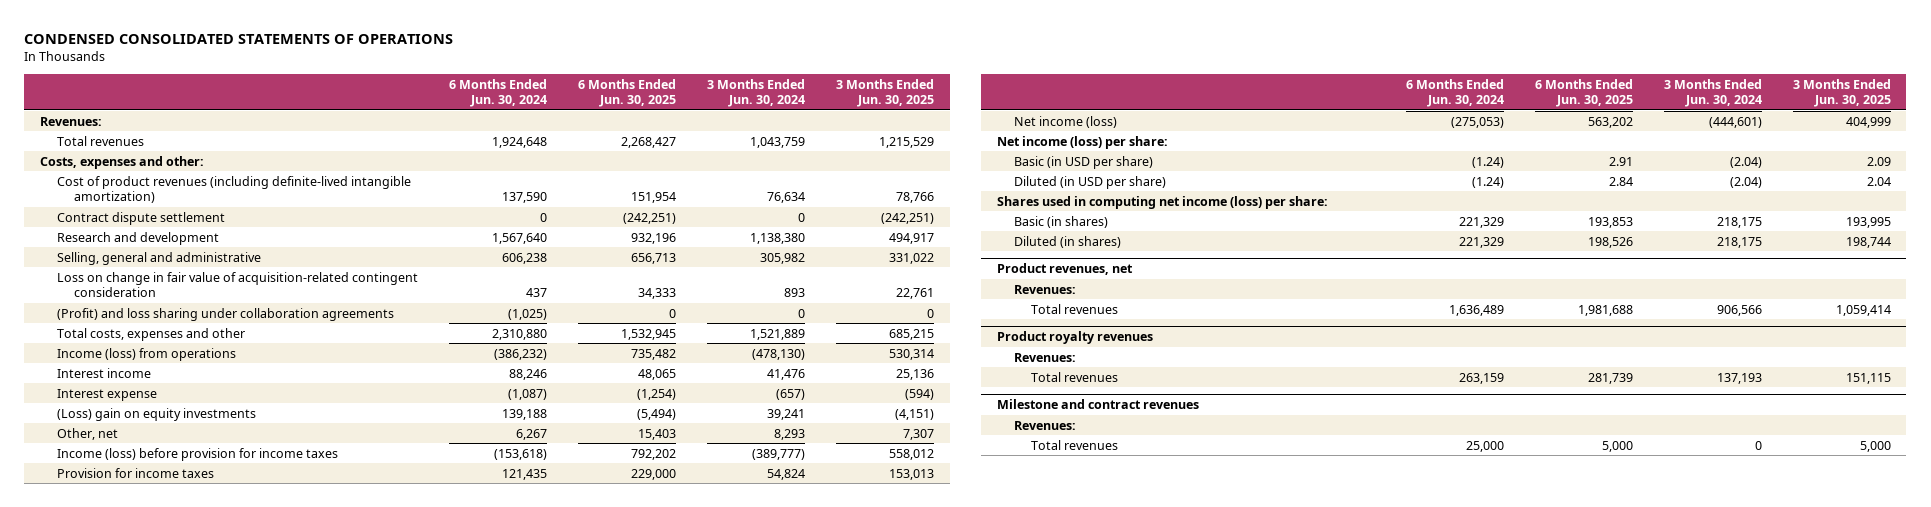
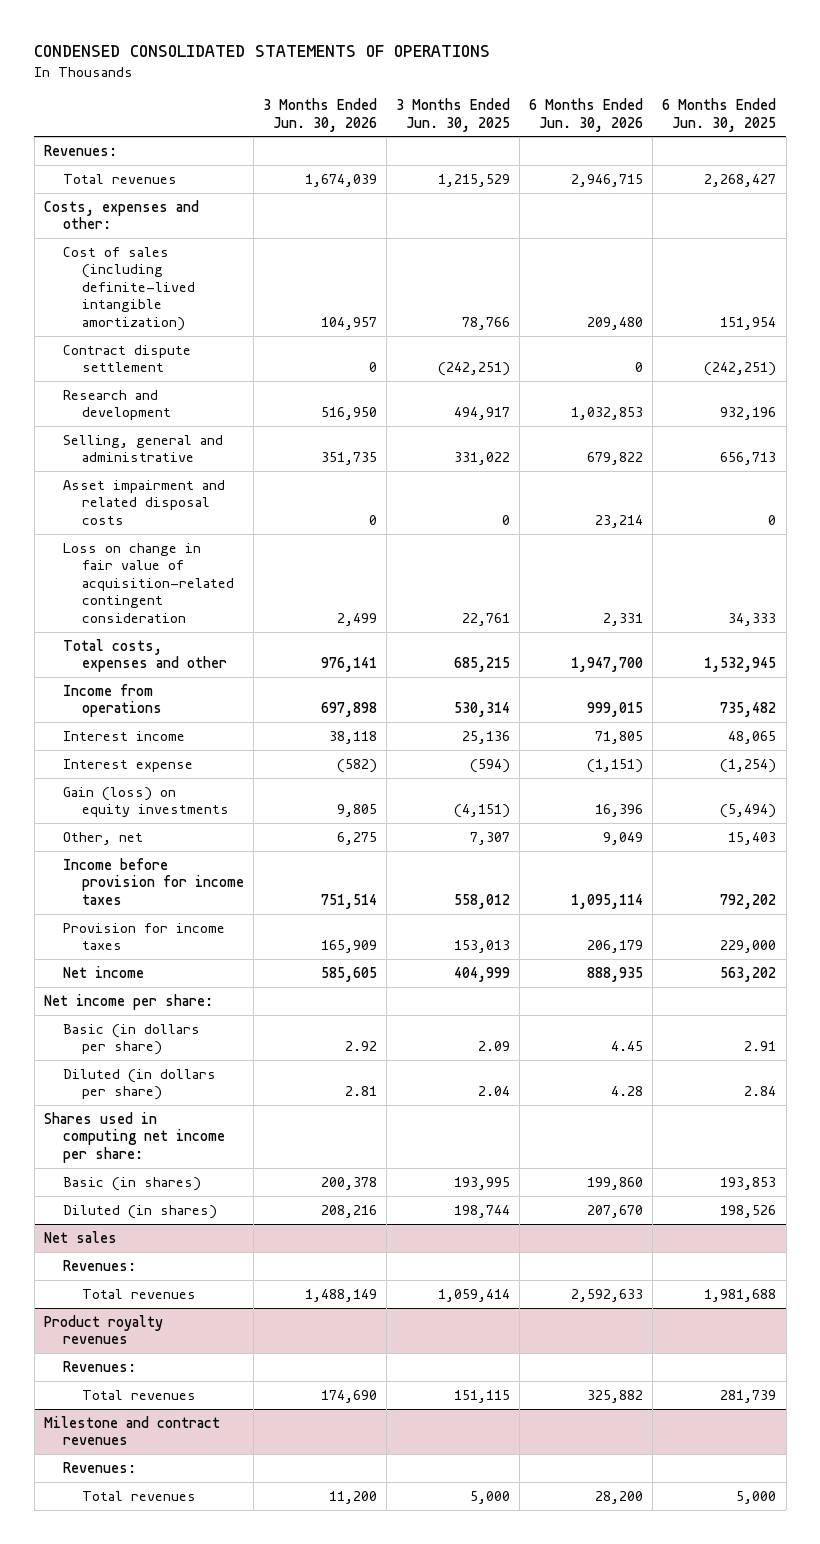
[449,78,548,108] 6 Months Ended Jun. 30, 2024 -> none
[707,78,806,108] 3 Months Ended Jun. 30, 2024 -> none
none -> [263,98,378,132] 3 Months Ended Jun. 30, 2026
none -> [529,98,644,132] 6 Months Ended Jun. 30, 2026
[57,175,412,204] Cost of product revenues (including definite-lived intangible amortization) -> [62,246,195,331] Cost of sales (including definite-lived intangible amortization)
none -> [62,479,225,525] Asset impairment and related disposal costs
[57,307,395,321] (Profit) and loss sharing under collaboration agreements -> none
[57,347,237,361] Income (loss) from operations -> [62,683,162,718] Income from operations
[57,407,257,421] (Loss) gain on equity investments -> [62,786,229,818] Gain (loss) on equity investments
[57,447,339,461] Income (loss) before provision for income taxes -> [62,857,244,905] Income before provision for income taxes
[1013,115,1117,128] Net income (loss) -> [62,965,144,978] Net income
[996,135,1168,149] Net income (loss) per share: -> [43,993,213,1010] Net income per share:
[1013,155,1153,169] Basic (in USD per share) -> [62,1023,200,1056] Basic (in dollars per share)
[1013,175,1166,189] Diluted (in USD per share) -> [62,1068,216,1101] Diluted (in dollars per share)
[996,195,1328,209] Shares used in computing net income (loss) per share: -> [43,1111,225,1163] Shares used in computing net income per share:
[996,263,1133,276] Product revenues, net -> [43,1230,117,1243] Net sales

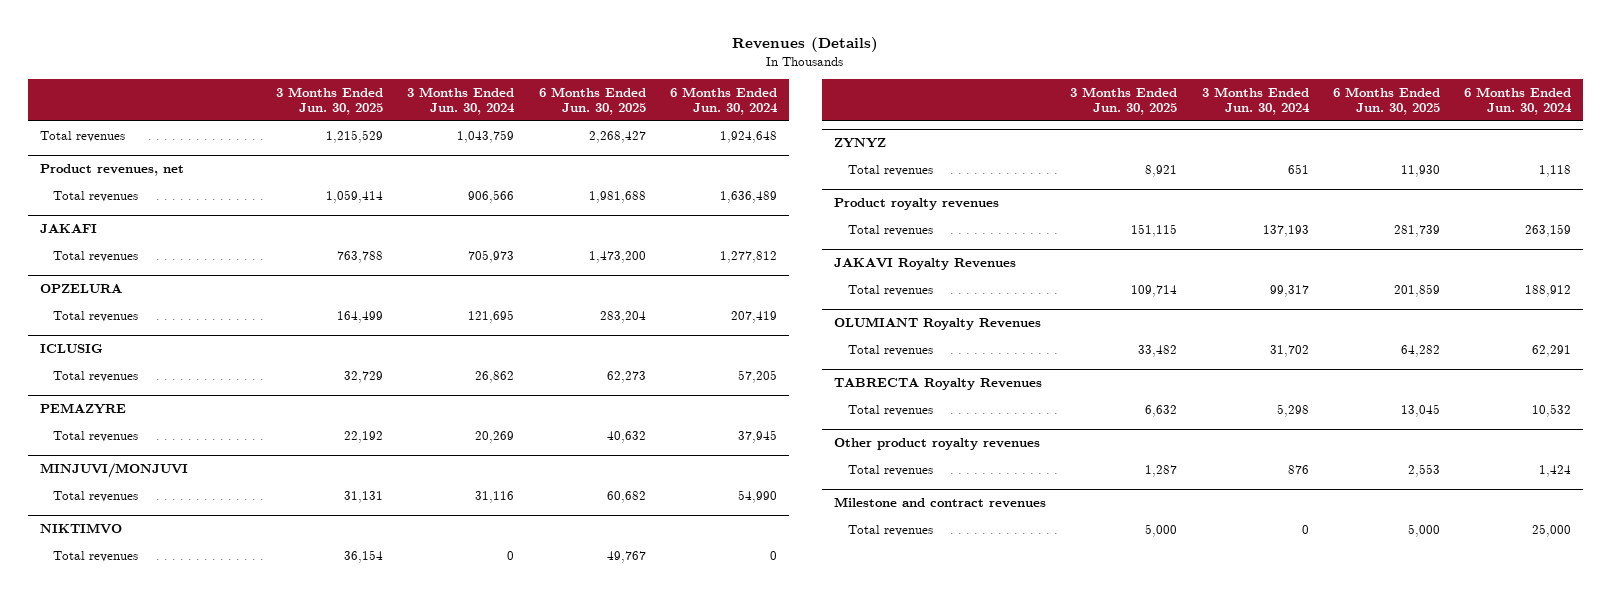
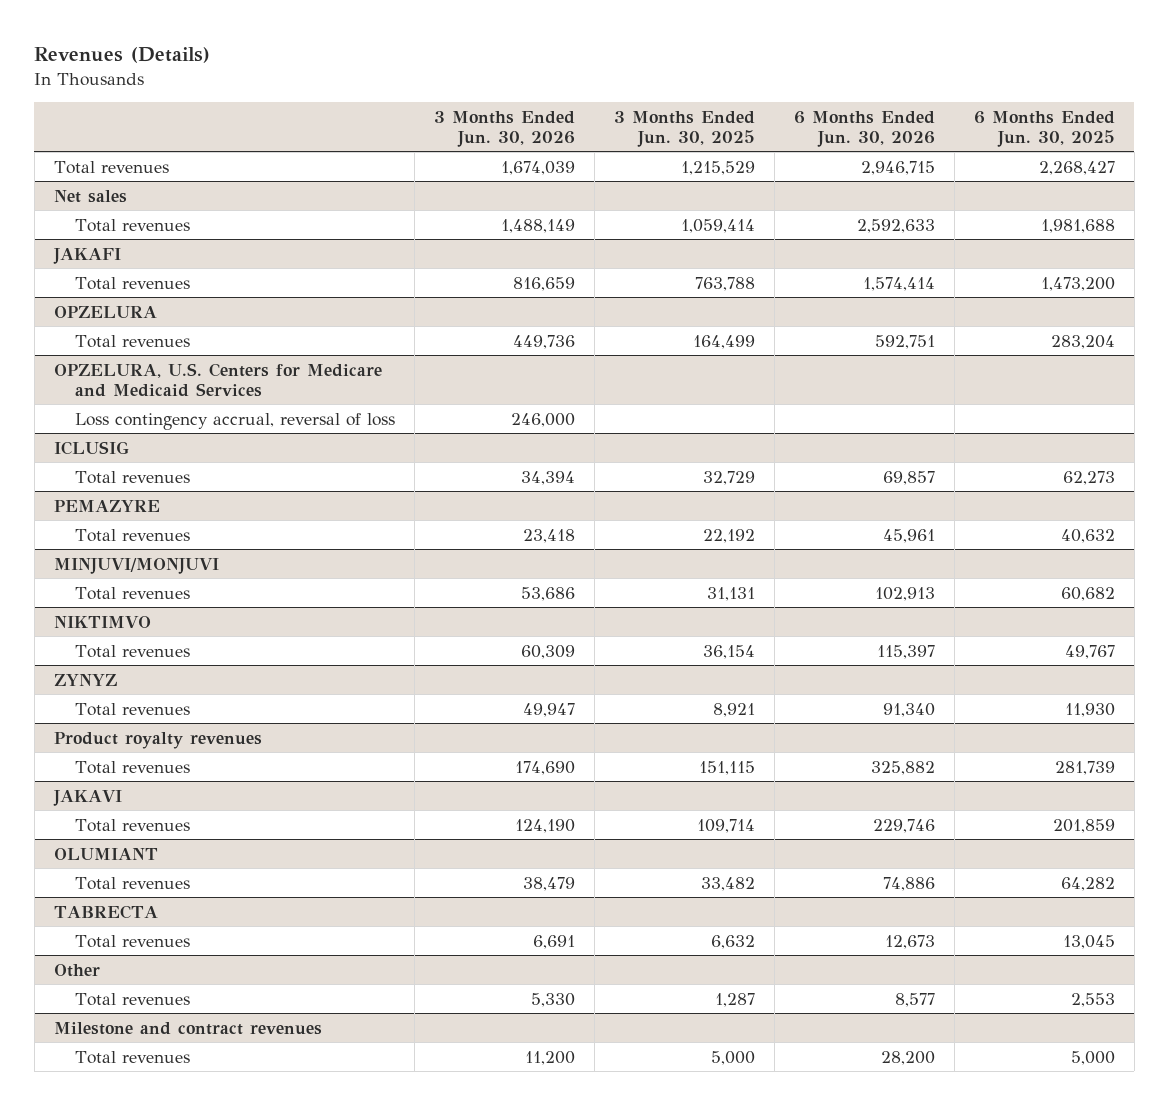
[407,86,516,116] 3 Months Ended Jun. 30, 2024 -> none
[669,86,778,116] 6 Months Ended Jun. 30, 2024 -> none
none -> [434,110,576,147] 3 Months Ended Jun. 30, 2026
none -> [794,110,936,147] 6 Months Ended Jun. 30, 2026
[39,164,184,177] Product revenues, net -> [53,189,127,203] Net sales
none -> [53,362,382,397] OPZELURA, U.S. Centers for Medicare and Medicaid Services
none -> [75,412,396,430] Loss contingency accrual, reversal of loss
[834,258,1017,271] JAKAVI Royalty Revenues -> [52,789,122,806] JAKAVI
[834,317,1042,331] OLUMIANT Royalty Revenues -> [53,847,158,860] OLUMIANT
[834,378,1043,391] TABRECTA Royalty Revenues -> [53,904,158,919] TABRECTA
[834,438,1041,451] Other product royalty revenues -> [53,963,100,977] Other

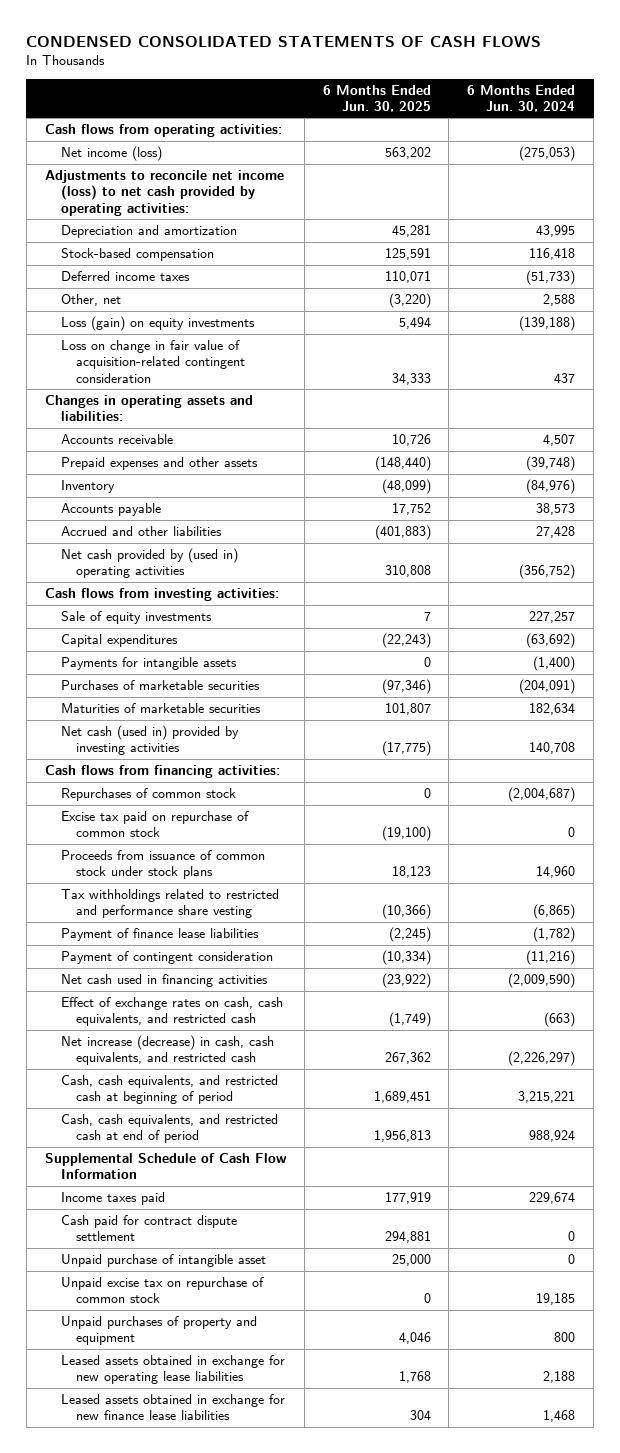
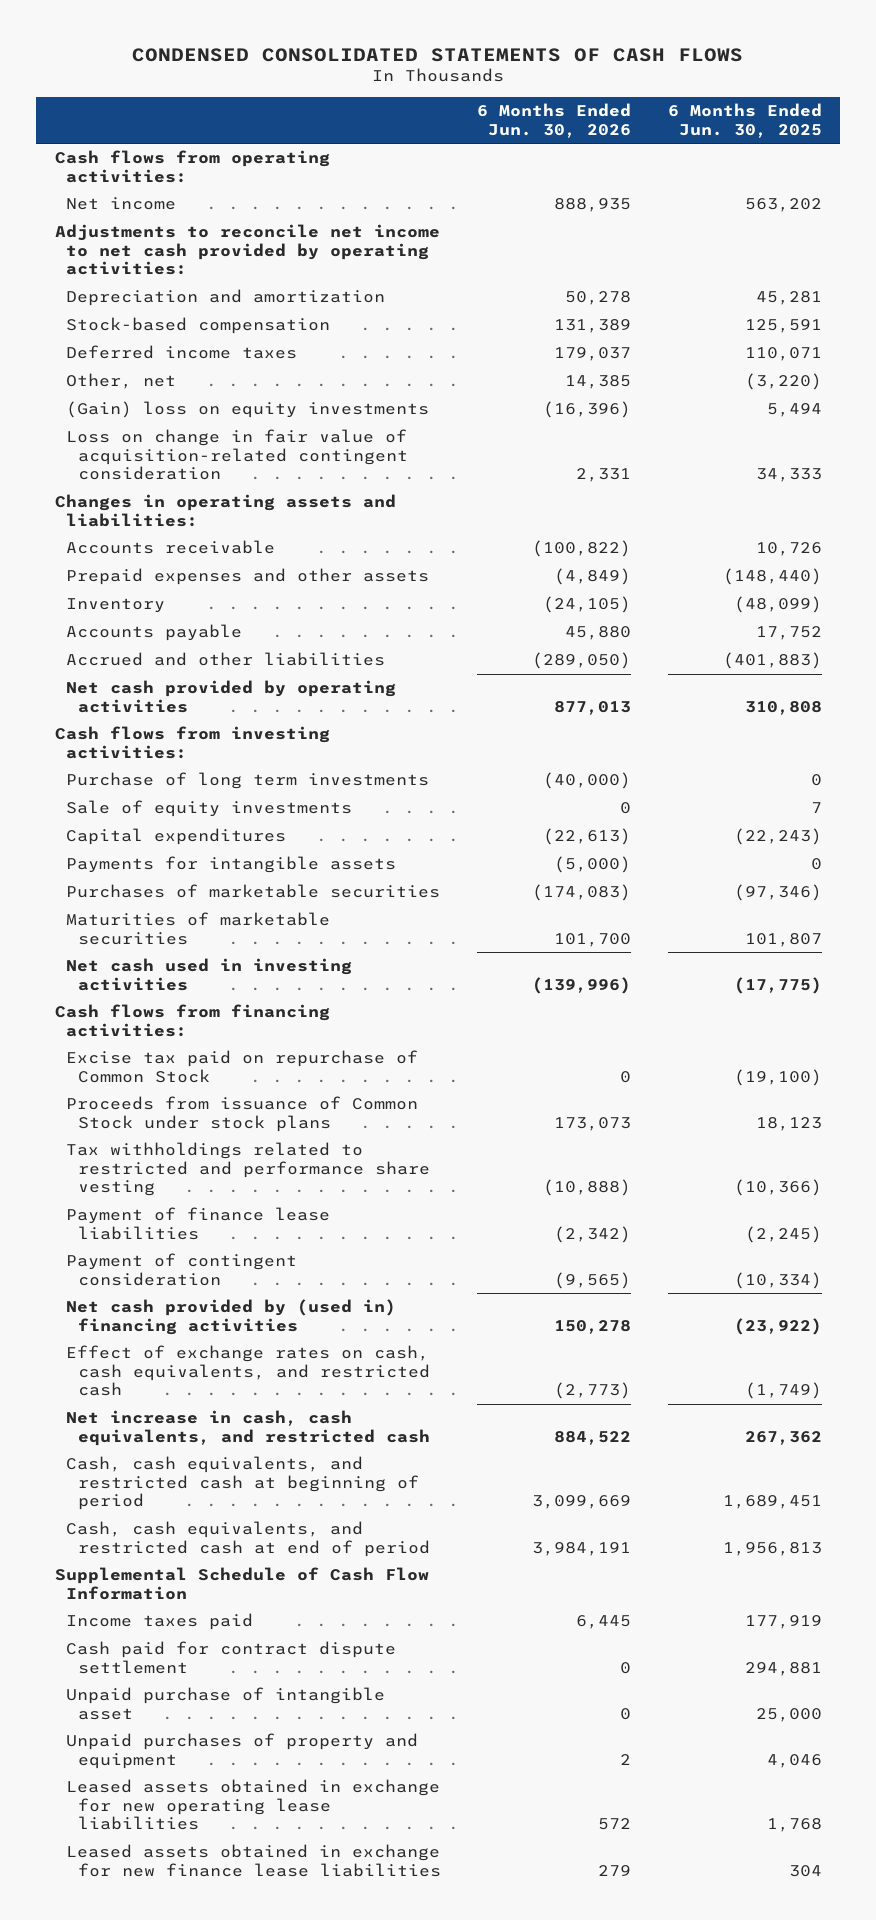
[467,84,576,112] 6 Months Ended Jun. 30, 2024 -> none
none -> [477,103,632,138] 6 Months Ended Jun. 30, 2026
[60,145,162,161] Net income (loss) -> [66,197,177,211] Net income
[44,169,284,216] Adjustments to reconcile net income (loss) to net cash provided by operating activities: -> [54,224,440,276] Adjustments to reconcile net income to net cash provided by operating activities:
[60,315,255,331] Loss (gain) on equity investments -> [66,401,430,419] (Gain) loss on equity investments
[60,547,238,579] Net cash provided by (used in) operating activities -> [66,680,397,713] Net cash provided by operating activities
none -> [66,772,430,790] Purchase of long term investments
[60,724,239,756] Net cash (used in) provided by investing activities -> [66,958,353,991] Net cash used in investing activities
[60,787,236,801] Repurchases of common stock -> none
[60,810,249,838] Excise tax paid on repurchase of common stock -> [66,1050,419,1083] Excise tax paid on repurchase of Common Stock
[60,849,265,880] Proceeds from issuance of common stock under stock plans -> [66,1096,419,1132] Proceeds from issuance of Common Stock under stock plans
[60,973,268,987] Net cash used in financing activities -> [66,1299,397,1335] Net cash provided by (used in) financing activities
[60,1034,274,1066] Net increase (decrease) in cash, cash equivalents, and restricted cash -> [66,1410,430,1446] Net increase in cash, cash equivalents, and restricted cash
[60,1276,264,1304] Unpaid excise tax on repurchase of common stock -> none

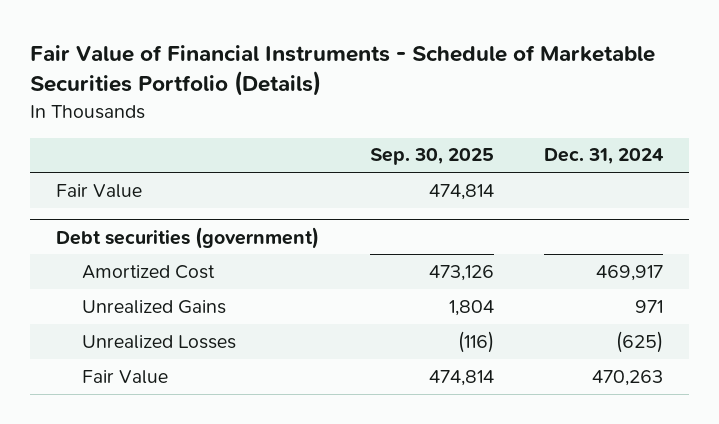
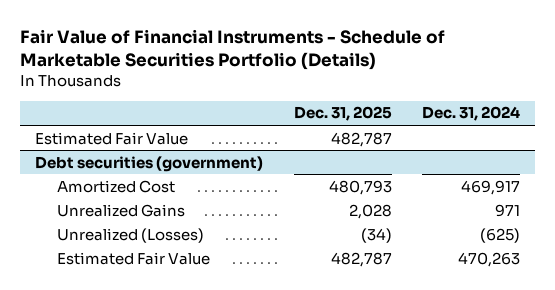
[369,148,494,166] Sep. 30, 2025 -> none
none -> [293,106,392,122] Dec. 31, 2025
[55,183,142,198] Fair Value -> [35,131,189,145] Estimated Fair Value
[81,334,236,349] Unrealized Losses -> [56,227,204,243] Unrealized (Losses)
[81,369,168,384] Fair Value -> [56,251,210,265] Estimated Fair Value

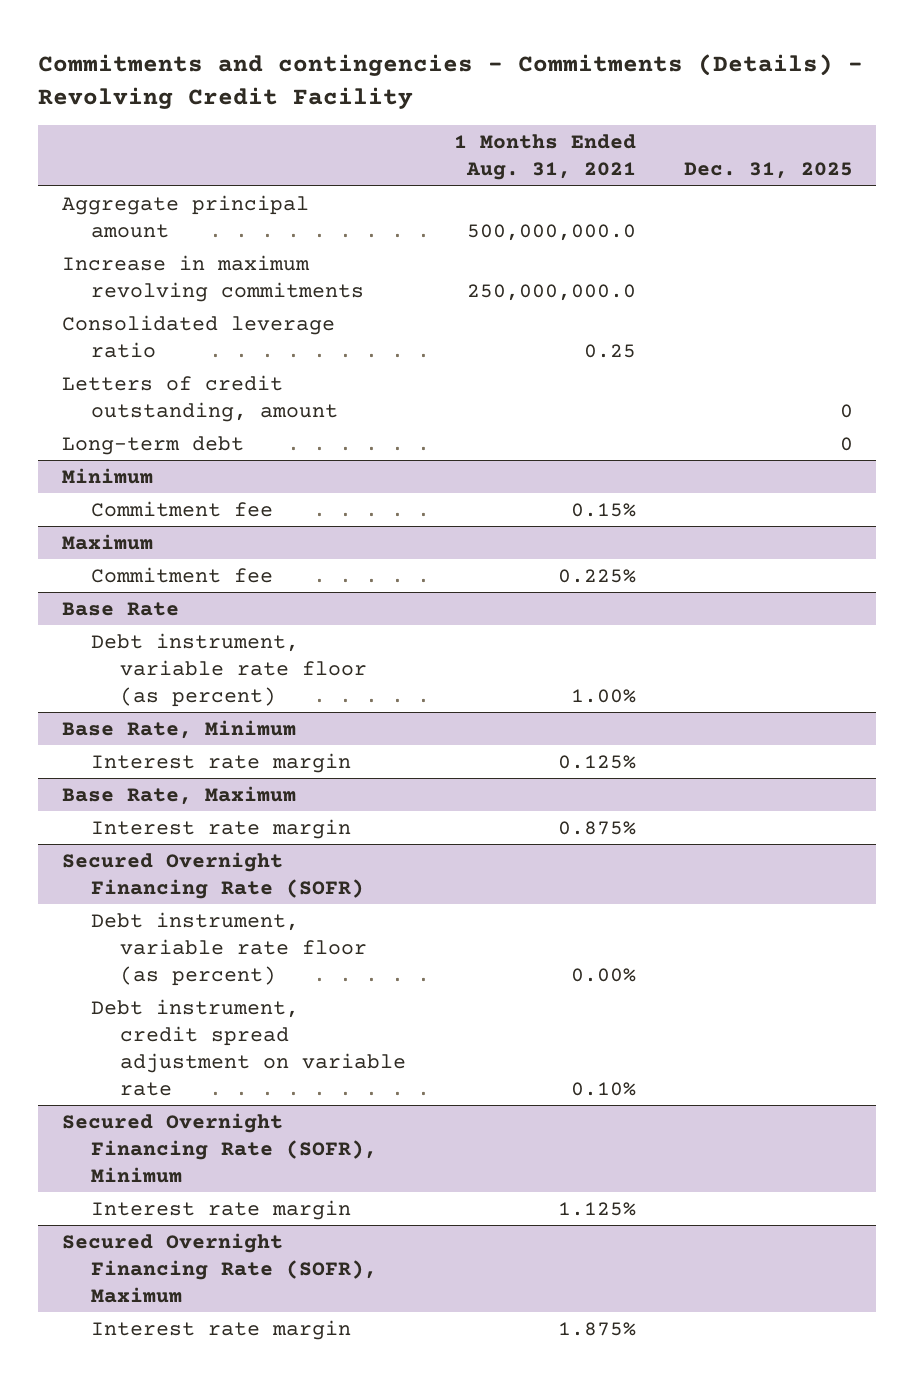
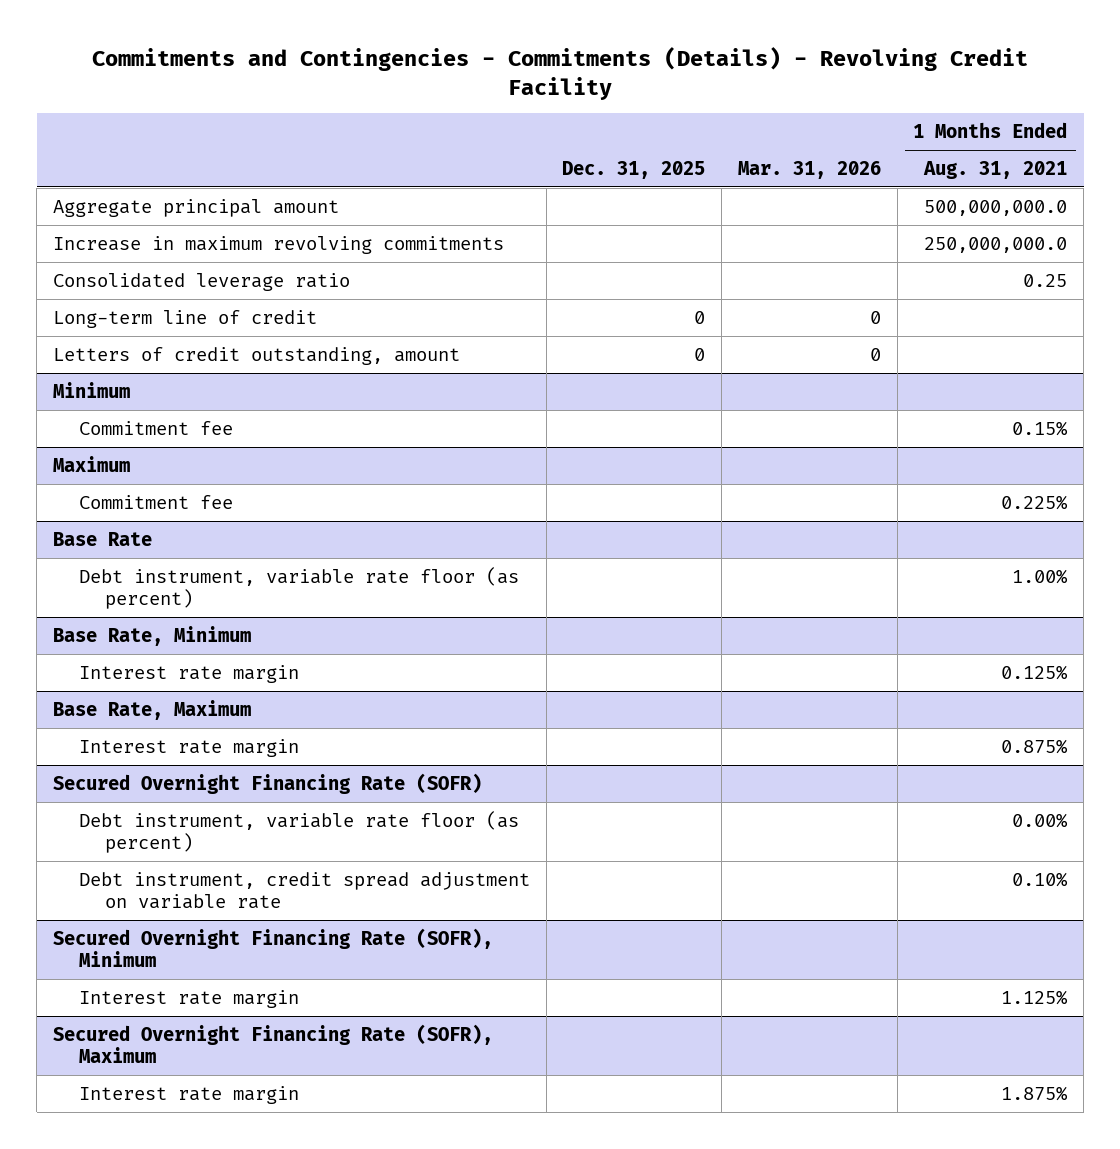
[38,54,864,110] Commitments and contingencies - Commitments (Details) - Revolving Credit Facility -> [92,46,1029,100] Commitments and Contingencies - Commitments (Details) - Revolving Credit Facility
none -> [737,161,881,180] Mar. 31, 2026
none -> [52,309,317,328] Long-term line of credit
[61,435,244,455] Long-term debt -> none

